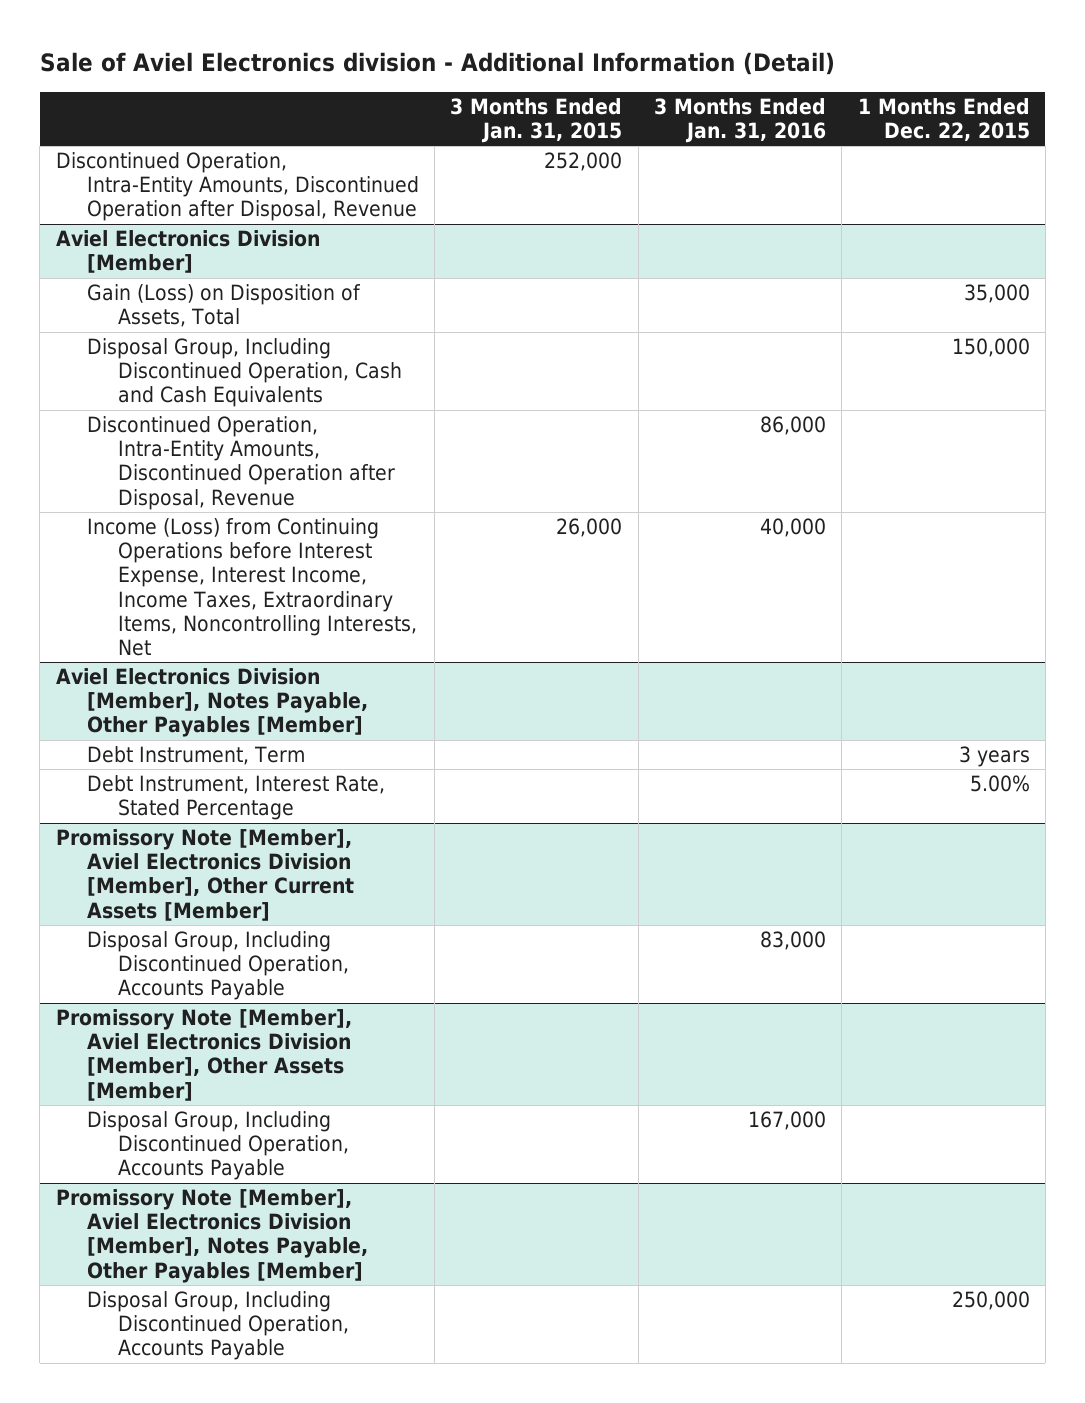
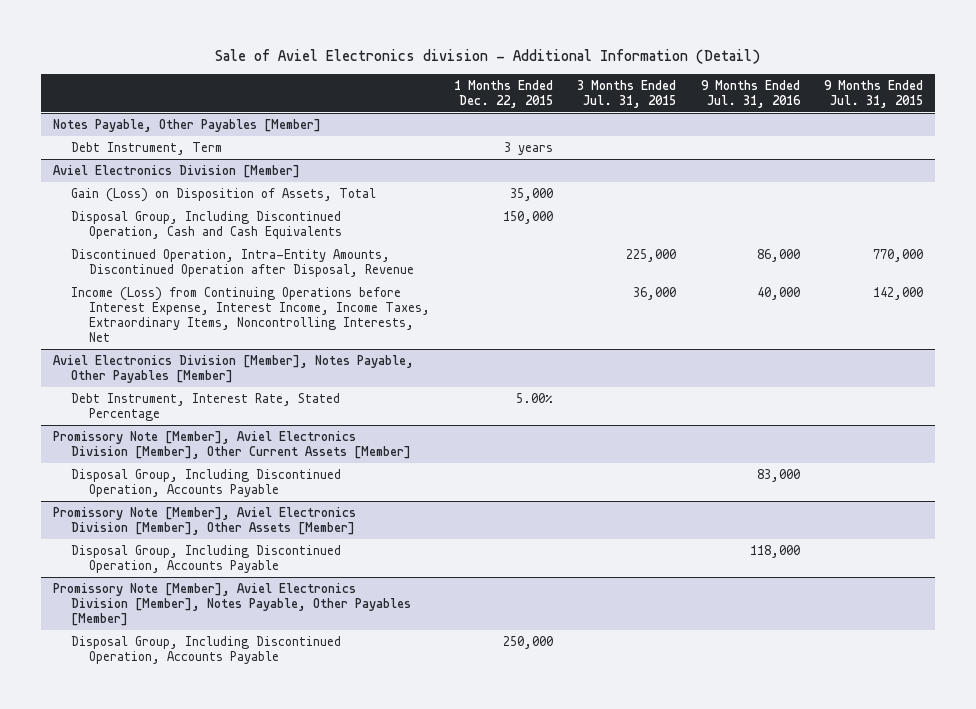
[450,97,623,143] 3 Months Ended Jan. 31, 2015 -> none
[653,97,826,143] 3 Months Ended Jan. 31, 2016 -> none
none -> [577,79,677,108] 3 Months Ended Jul. 31, 2015
none -> [700,79,801,108] 9 Months Ended Jul. 31, 2016
none -> [824,79,924,108] 9 Months Ended Jul. 31, 2015
[55,152,419,222] Discontinued Operation, Intra-Entity Amounts, Discontinued Operation after Disposal, Revenue -> none
none -> [53,118,322,132] Notes Payable, Other Payables [Member]
none -> [71,141,223,155] Debt Instrument, Term
[86,746,305,766] Debt Instrument, Term -> none

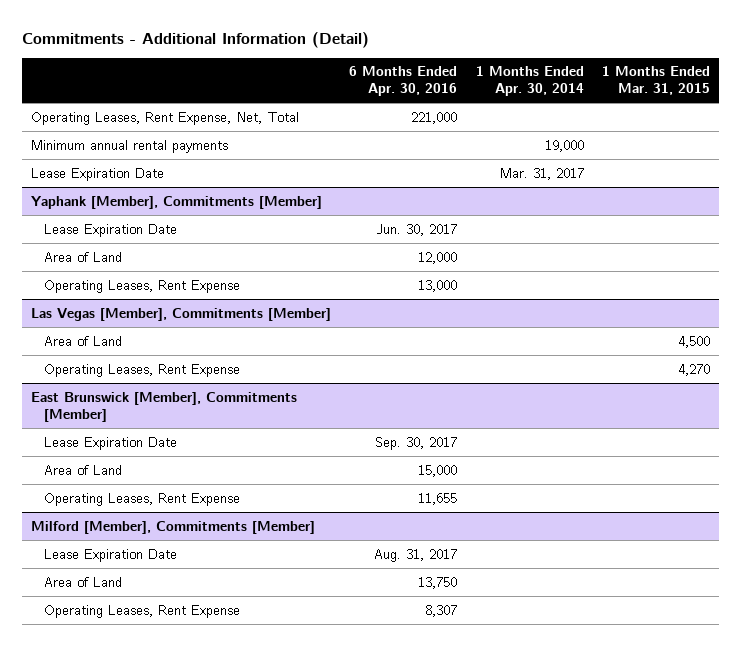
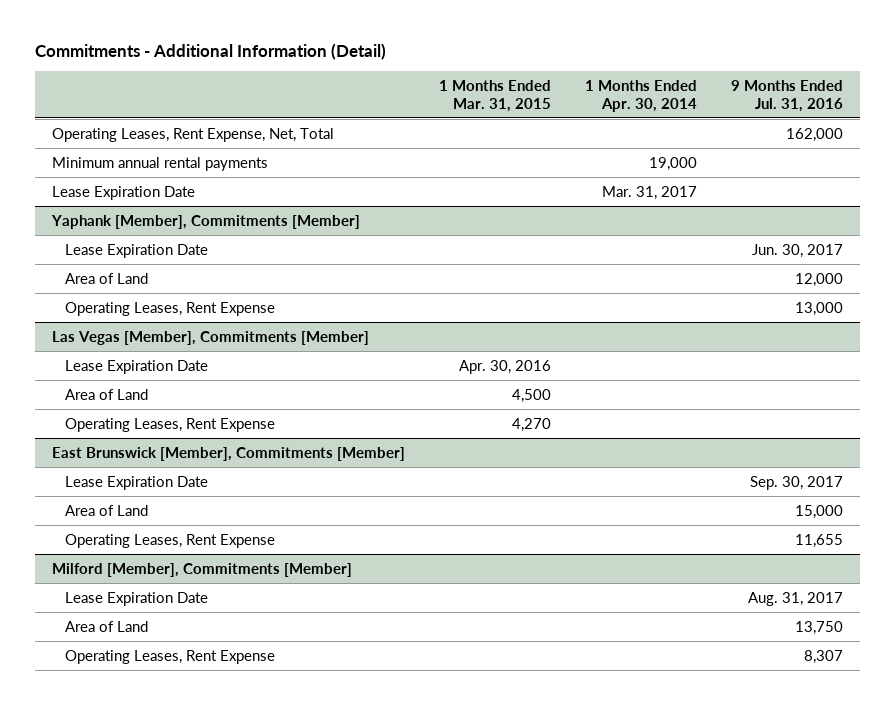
[349,66,458,97] 6 Months Ended Apr. 30, 2016 -> none
none -> [730,79,843,112] 9 Months Ended Jul. 31, 2016
none -> [64,359,208,374] Lease Expiration Date

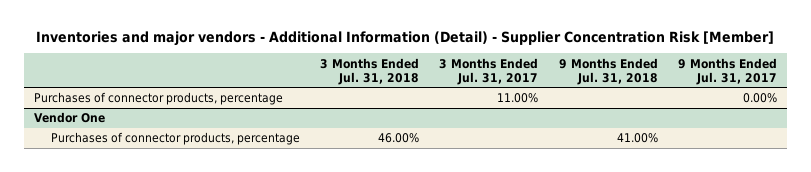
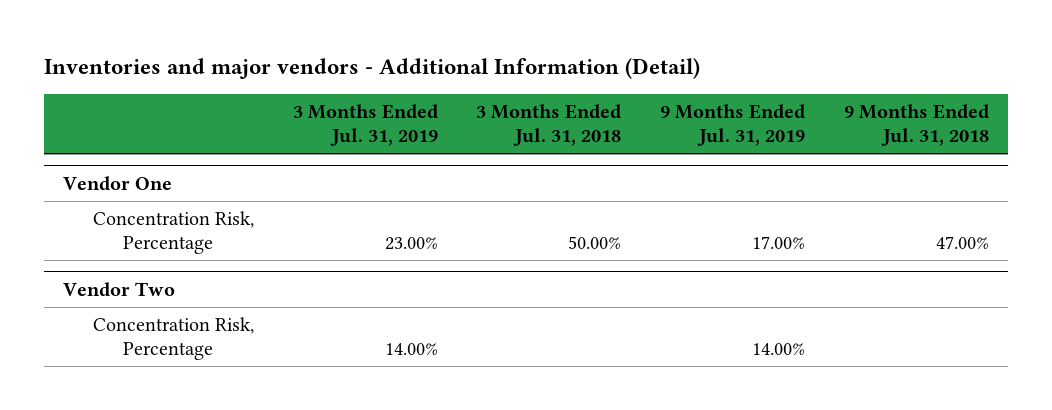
[36,30,775,46] Inventories and major vendors - Additional Information (Detail) - Supplier Concentration Risk [Member] -> [43,58,700,80] Inventories and major vendors - Additional Information (Detail)
[439,57,539,85] 3 Months Ended Jul. 31, 2017 -> none
[677,57,777,85] 9 Months Ended Jul. 31, 2017 -> none
none -> [292,104,438,146] 3 Months Ended Jul. 31, 2019
none -> [659,104,805,146] 9 Months Ended Jul. 31, 2019
[33,92,283,106] Purchases of connector products, percentage -> none
[51,132,301,146] Purchases of connector products, percentage -> none
none -> [92,211,254,254] Concentration Risk, Percentage
none -> [63,281,176,297] Vendor Two
none -> [92,317,254,360] Concentration Risk, Percentage

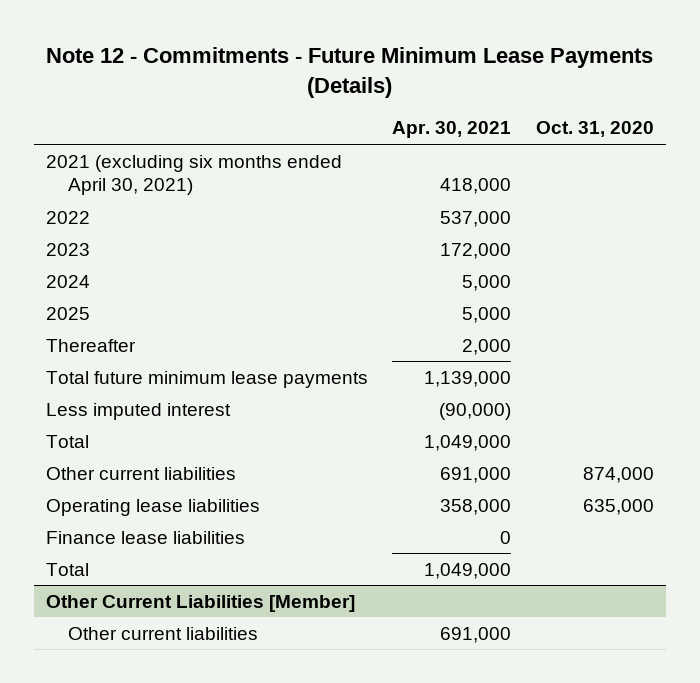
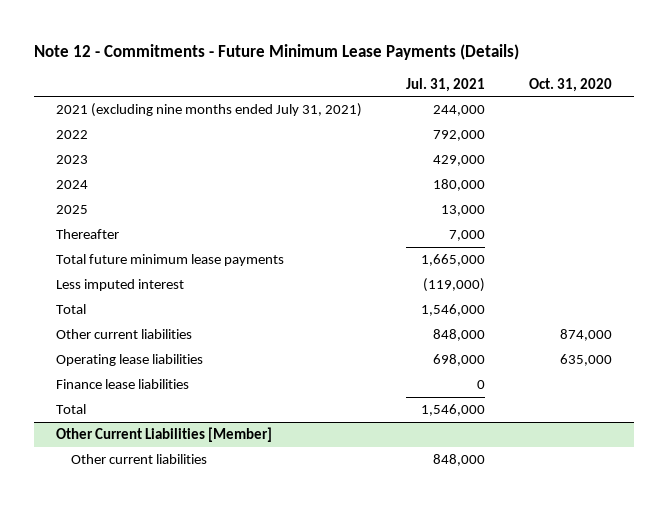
[392,121,512,139] Apr. 30, 2021 -> none
none -> [405,77,485,92] Jul. 31, 2021
[45,154,342,196] 2021 (excluding six months ended April 30, 2021) -> [55,103,362,118] 2021 (excluding nine months ended July 31, 2021)

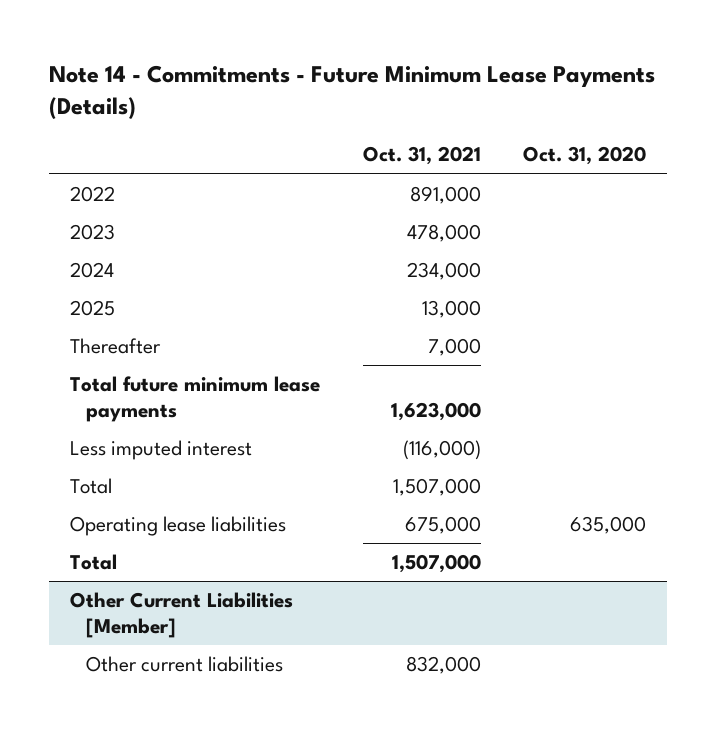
[33,43,519,60] Note 12 - Commitments - Future Minimum Lease Payments (Details) -> [49,64,656,120] Note 14 - Commitments - Future Minimum Lease Payments (Details)
[405,77,485,92] Jul. 31, 2021 -> none
none -> [362,146,481,166] Oct. 31, 2021
[55,103,362,118] 2021 (excluding nine months ended July 31, 2021) -> none
[55,329,192,340] Other current liabilities -> none
[55,379,189,390] Finance lease liabilities -> none

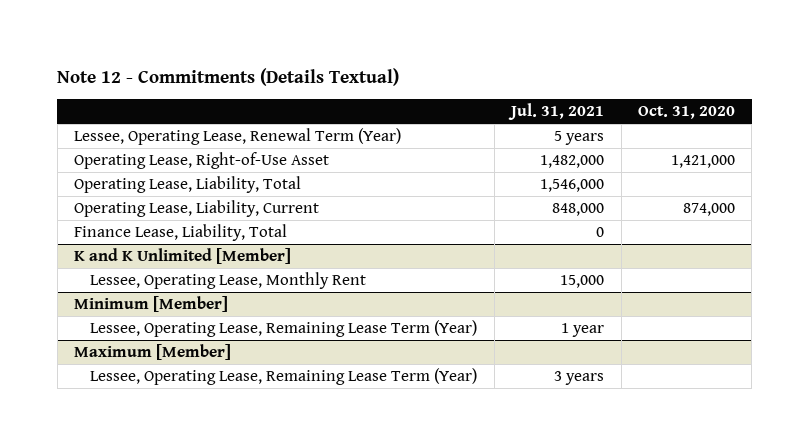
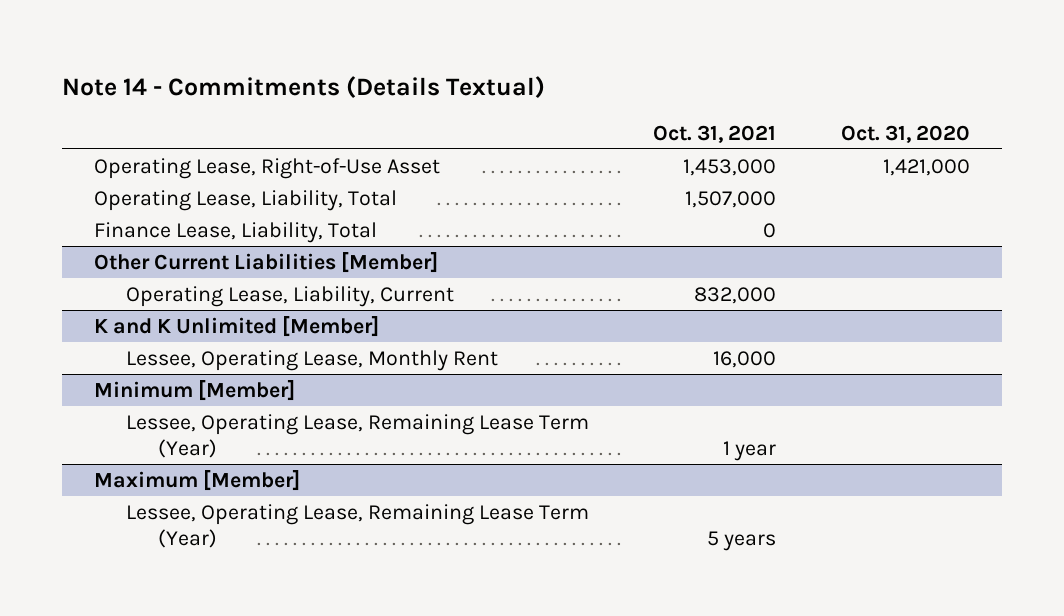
[57,67,400,86] Note 12 - Commitments (Details Textual) -> [61,76,545,99] Note 14 - Commitments (Details Textual)
[508,103,605,121] Jul. 31, 2021 -> none
none -> [653,124,777,143] Oct. 31, 2021
[74,128,402,146] Lessee, Operating Lease, Renewal Term (Year) -> none
[74,200,320,218] Operating Lease, Liability, Current -> none
none -> [93,251,438,273] Other Current Liabilities [Member]
none -> [125,285,454,307] Operating Lease, Liability, Current

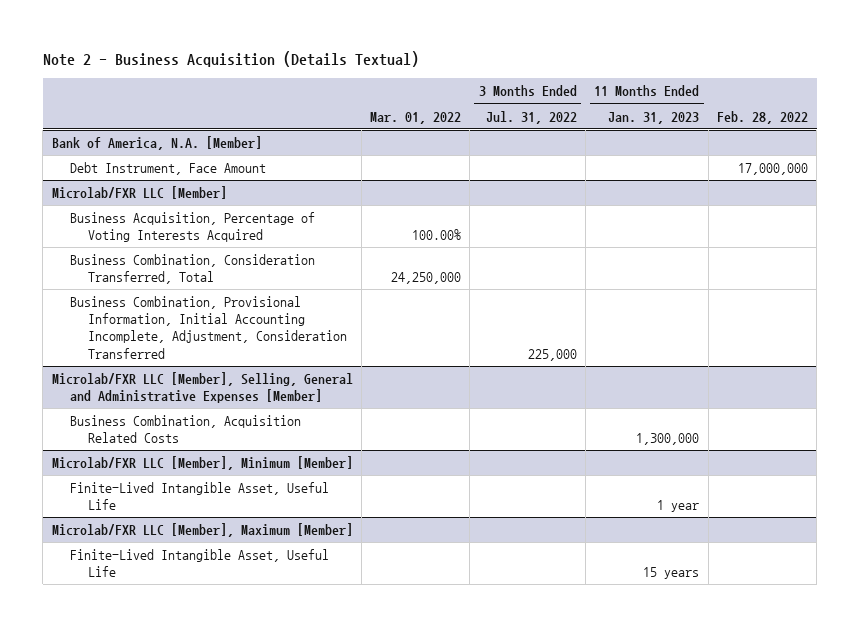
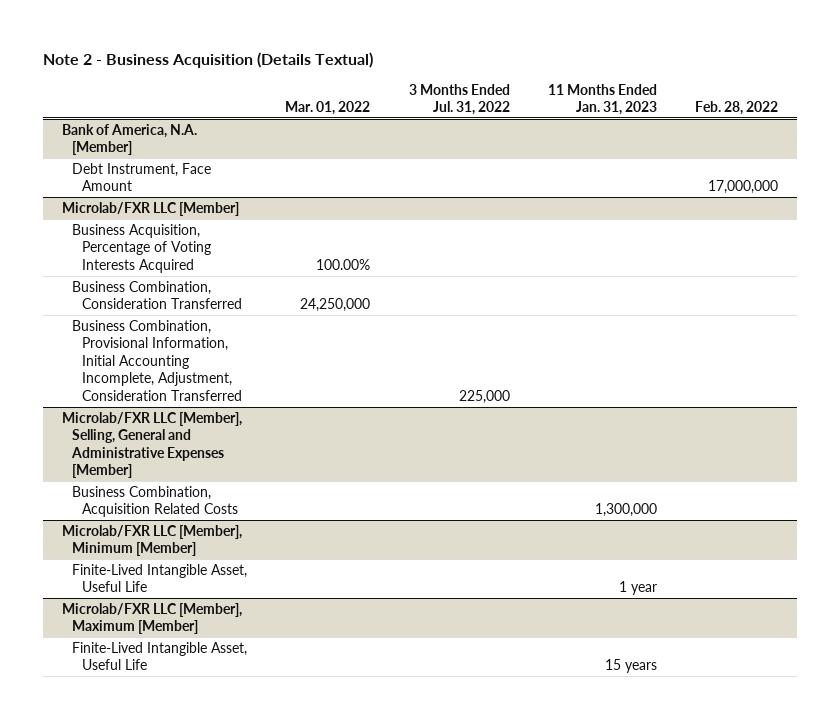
[69,254,315,285] Business Combination, Consideration Transferred, Total -> [72,280,242,310] Business Combination, Consideration Transferred

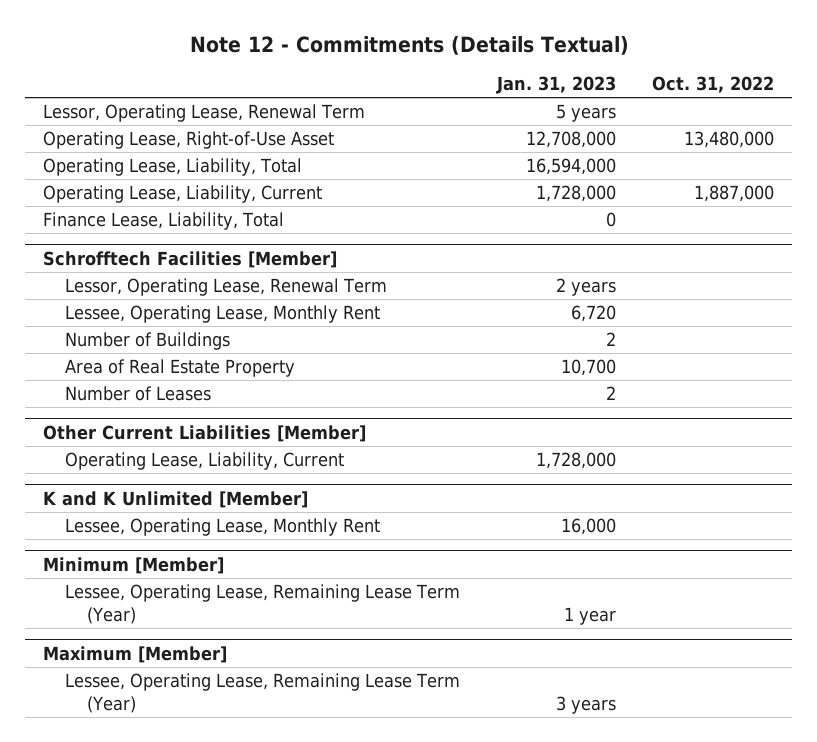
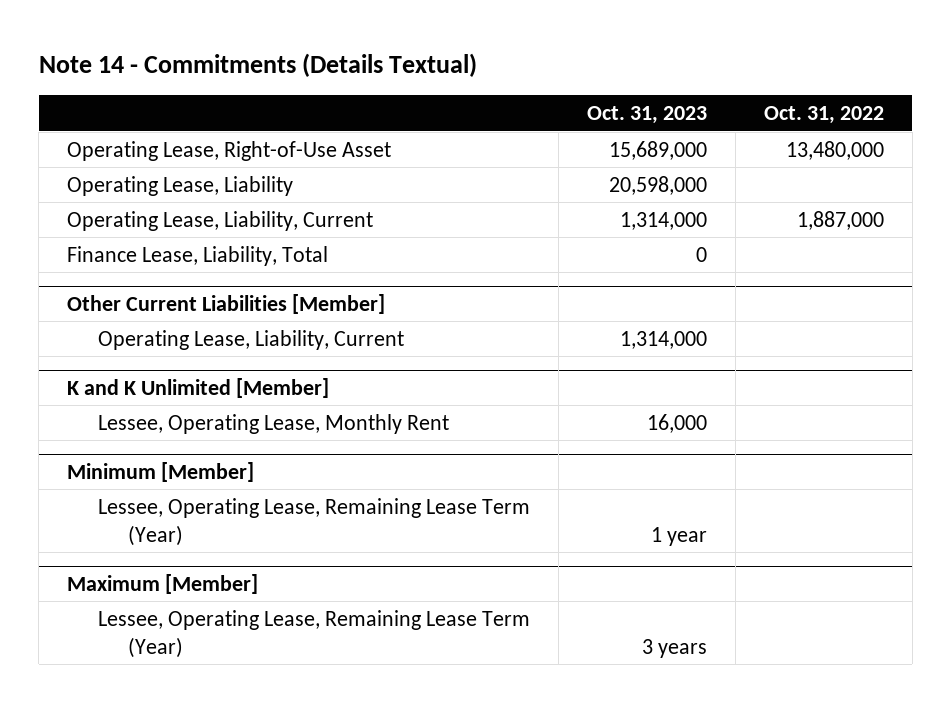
[189,36,629,56] Note 12 - Commitments (Details Textual) -> [38,53,477,78] Note 14 - Commitments (Details Textual)
[495,75,616,94] Jan. 31, 2023 -> none
none -> [586,106,707,125] Oct. 31, 2023
[43,104,366,123] Lessor, Operating Lease, Renewal Term -> none
[43,158,303,177] Operating Lease, Liability, Total -> [67,175,294,196] Operating Lease, Liability
[43,250,338,268] Schrofftech Facilities [Member] -> none
[65,278,388,297] Lessor, Operating Lease, Renewal Term -> none
[65,305,381,324] Lessee, Operating Lease, Monthly Rent -> none
[65,332,231,351] Number of Buildings -> none
[65,359,296,378] Area of Real Estate Property -> none
[65,386,212,402] Number of Leases -> none

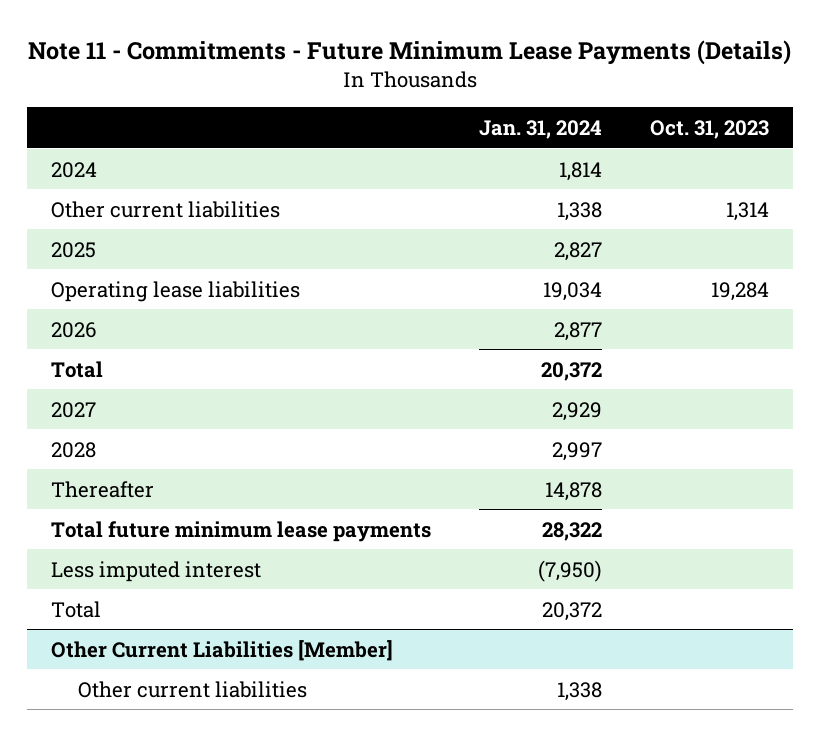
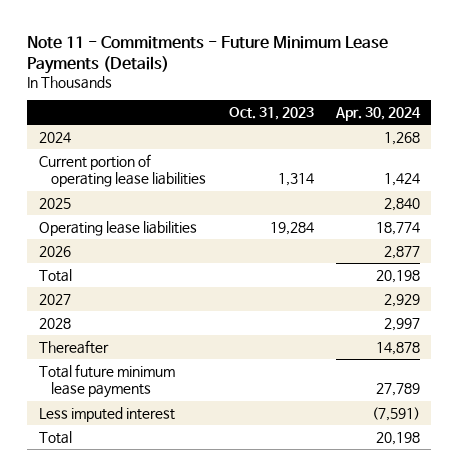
[479,119,603,139] Jan. 31, 2024 -> none
none -> [335,106,422,121] Apr. 30, 2024
[51,200,281,218] Other current liabilities -> [38,153,207,188] Current portion of operating lease liabilities
[51,639,394,661] Other Current Liabilities [Member] -> none
[77,680,307,698] Other current liabilities -> none

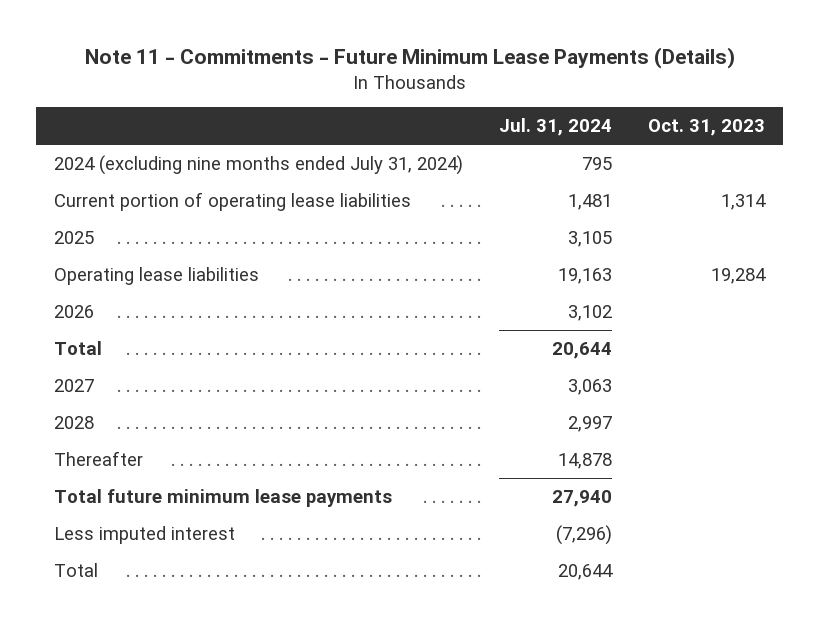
[335,106,422,121] Apr. 30, 2024 -> none
none -> [499,118,613,137] Jul. 31, 2024
[38,131,71,143] 2024 -> [53,155,463,176] 2024 (excluding nine months ended July 31, 2024)

